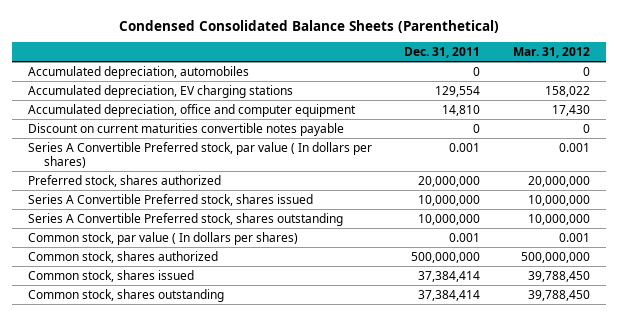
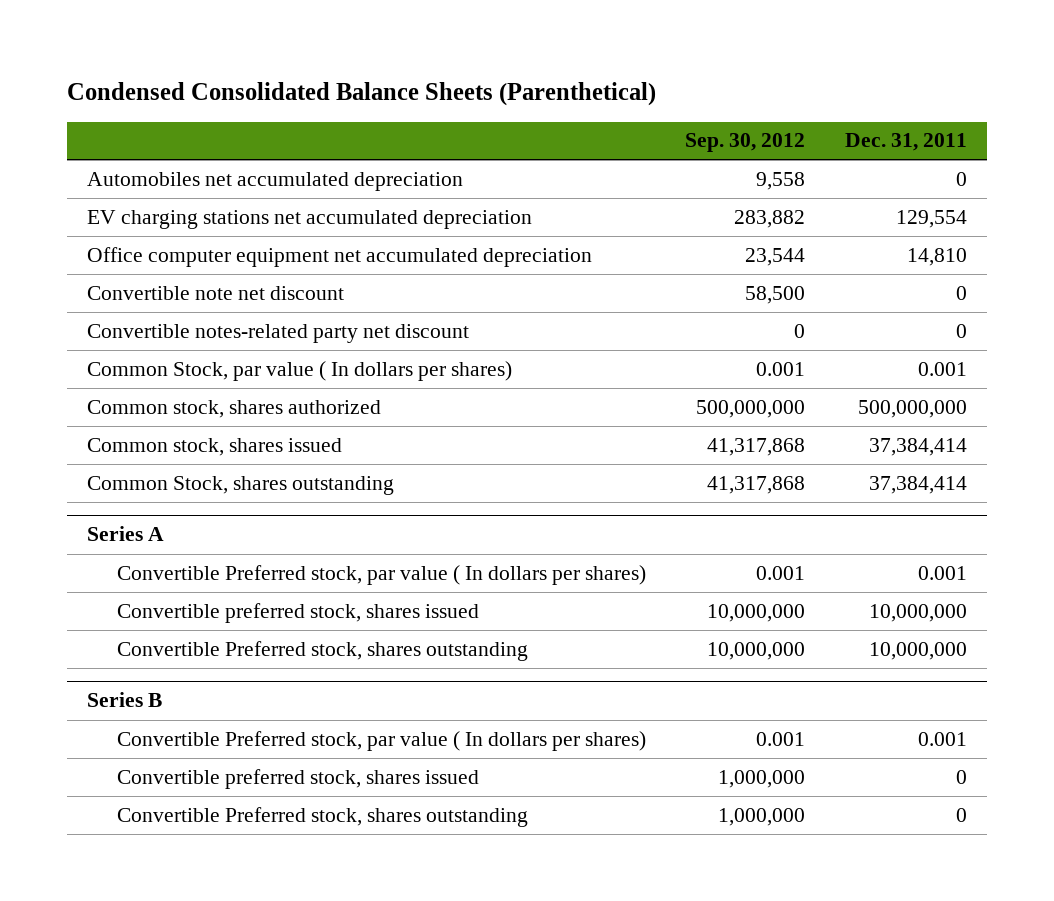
[512,47,590,59] Mar. 31, 2012 -> none
none -> [685,133,806,153] Sep. 30, 2012
[28,141,373,168] Series A Convertible Preferred stock, par value ( In dollars per shares) -> none
[28,174,222,187] Preferred stock, shares authorized -> none
[28,193,314,206] Series A Convertible Preferred stock, shares issued -> none
[28,212,344,226] Series A Convertible Preferred stock, shares outstanding -> none
[28,65,250,79] Accumulated depreciation, automobiles -> [86,171,463,191] Automobiles net accumulated depreciation
[28,84,294,98] Accumulated depreciation, EV charging stations -> [86,209,532,229] EV charging stations net accumulated depreciation
[28,103,357,117] Accumulated depreciation, office and computer equipment -> [86,246,592,267] Office computer equipment net accumulated depreciation
none -> [86,285,344,300] Convertible note net discount
[28,122,345,136] Discount on current maturities convertible notes payable -> [86,323,469,343] Convertible notes-related party net discount
[28,231,299,245] Common stock, par value ( In dollars per shares) -> [86,360,512,381] Common Stock, par value ( In dollars per shares)
[28,288,225,302] Common stock, shares outstanding -> [86,475,394,495] Common Stock, shares outstanding
none -> [86,526,164,542] Series A
none -> [116,564,646,585] Convertible Preferred stock, par value ( In dollars per shares)
none -> [116,602,479,623] Convertible preferred stock, shares issued
none -> [116,640,528,661] Convertible Preferred stock, shares outstanding
none -> [86,692,162,708] Series B
none -> [116,730,646,751] Convertible Preferred stock, par value ( In dollars per shares)
none -> [116,768,479,789] Convertible preferred stock, shares issued
none -> [116,806,528,827] Convertible Preferred stock, shares outstanding

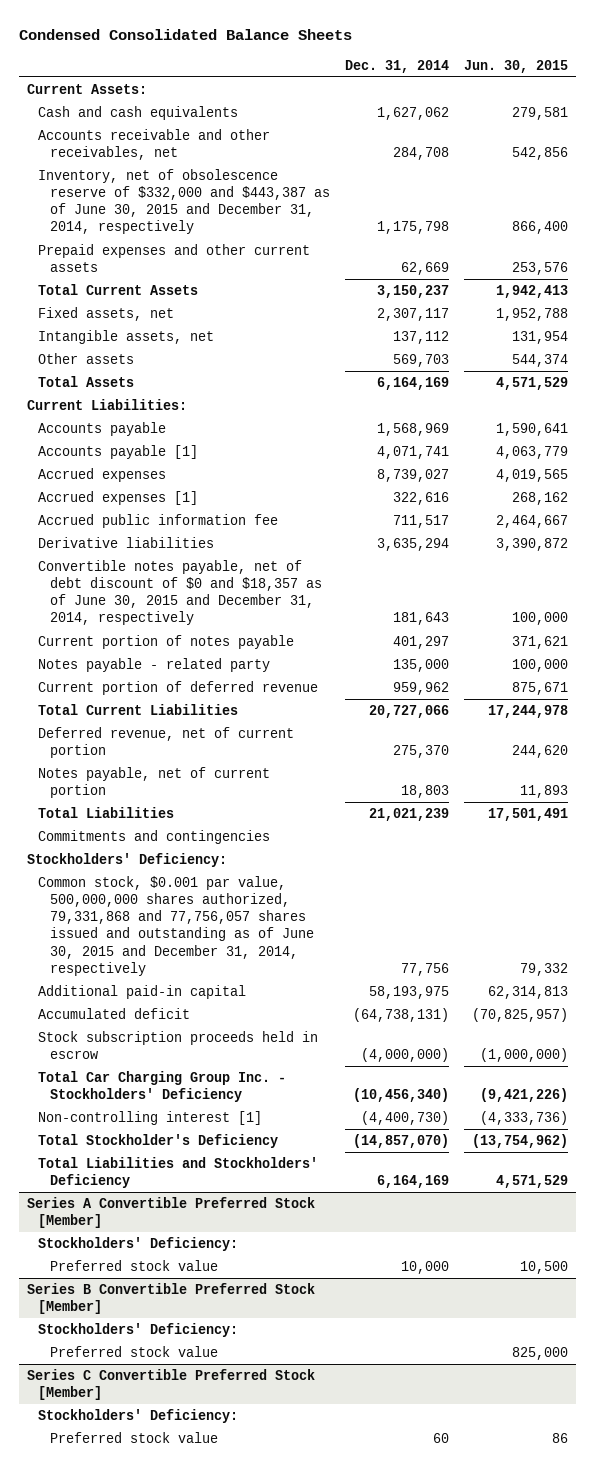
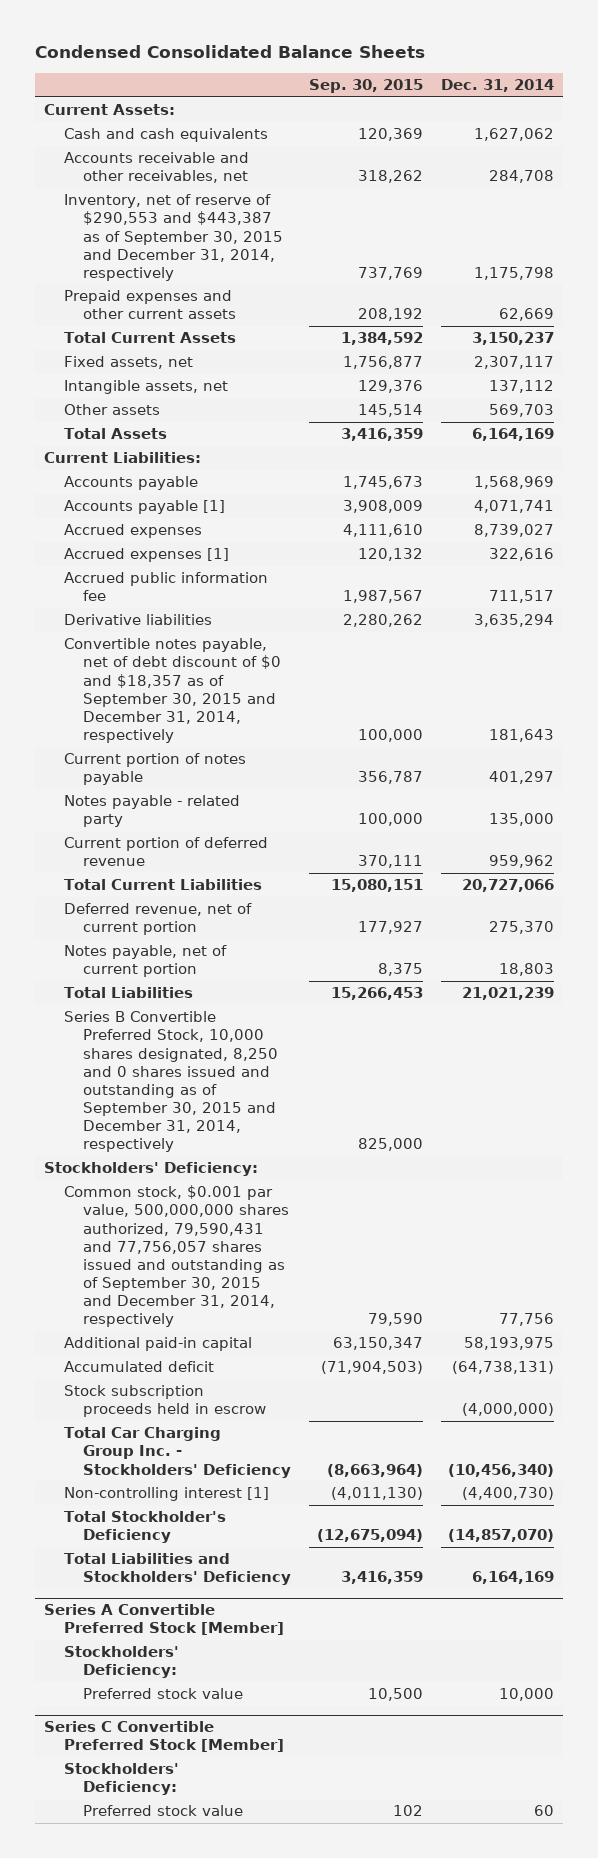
[464,59,569,73] Jun. 30, 2015 -> none
none -> [309,78,424,93] Sep. 30, 2015
[38,169,330,235] Inventory, net of obsolescence reserve of $332,000 and $443,387 as of June 30, 2015 and December 31, 2014, respectively -> [63,194,284,281] Inventory, net of reserve of $290,553 and $443,387 as of September 30, 2015 and December 31, 2014, respectively
[38,560,322,626] Convertible notes payable, net of debt discount of $0 and $18,357 as of June 30, 2015 and December 31, 2014, respectively -> [63,638,282,743] Convertible notes payable, net of debt discount of $0 and $18,357 as of September 30, 2015 and December 31, 2014, respectively
[38,830,271,845] Commitments and contingencies -> none
none -> [63,1011,279,1153] Series B Convertible Preferred Stock, 10,000 shares designated, 8,250 and 0 shares issued and outstanding as of September 30, 2015 and December 31, 2014, respectively
[38,876,314,976] Common stock, $0.001 par value, 500,000,000 shares authorized, 79,331,868 and 77,756,057 shares issued and outstanding as of June 30, 2015 and December 31, 2014, respectively -> [63,1185,290,1328] Common stock, $0.001 par value, 500,000,000 shares authorized, 79,590,431 and 77,756,057 shares issued and outstanding as of September 30, 2015 and December 31, 2014, respectively
[26,1283,315,1315] Series B Convertible Preferred Stock [Member] -> none
[38,1323,239,1338] Stockholders' Deficiency: -> none
[49,1346,218,1358] Preferred stock value -> none

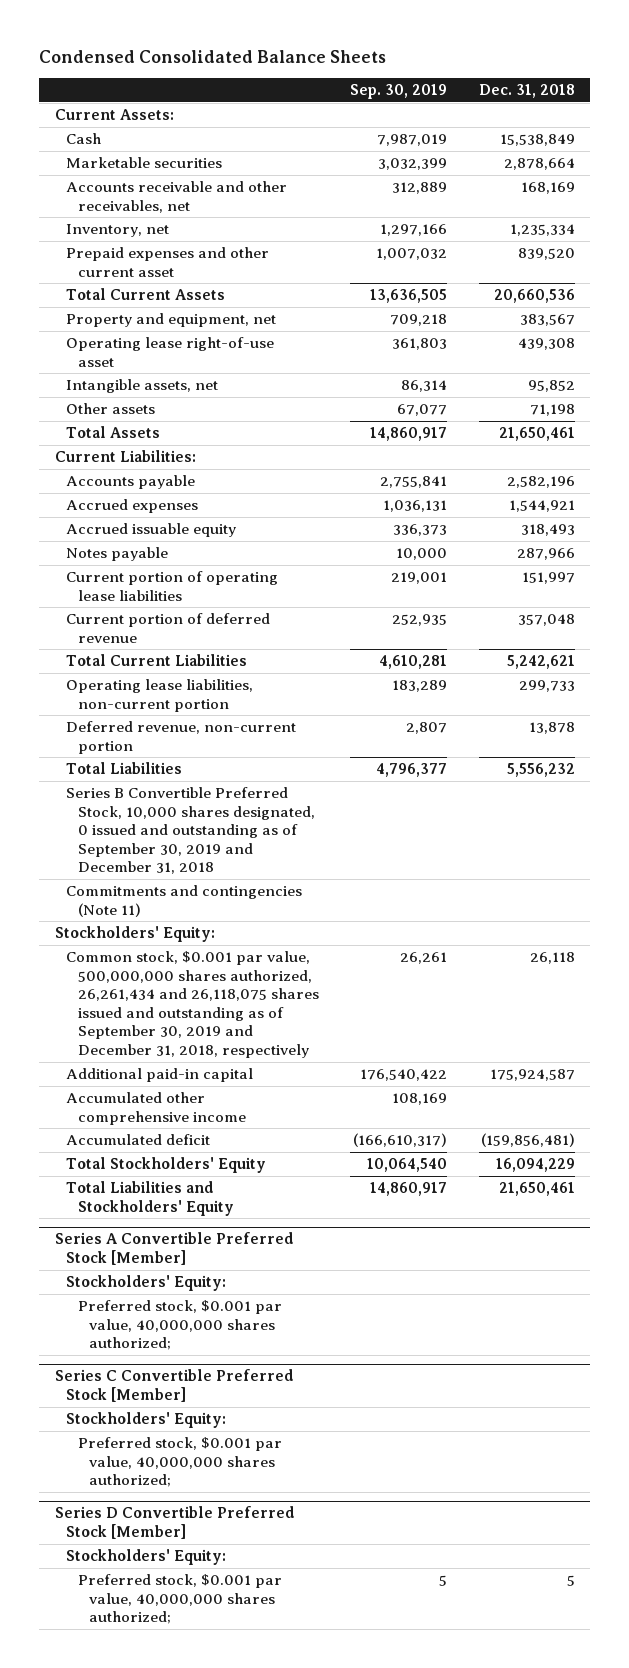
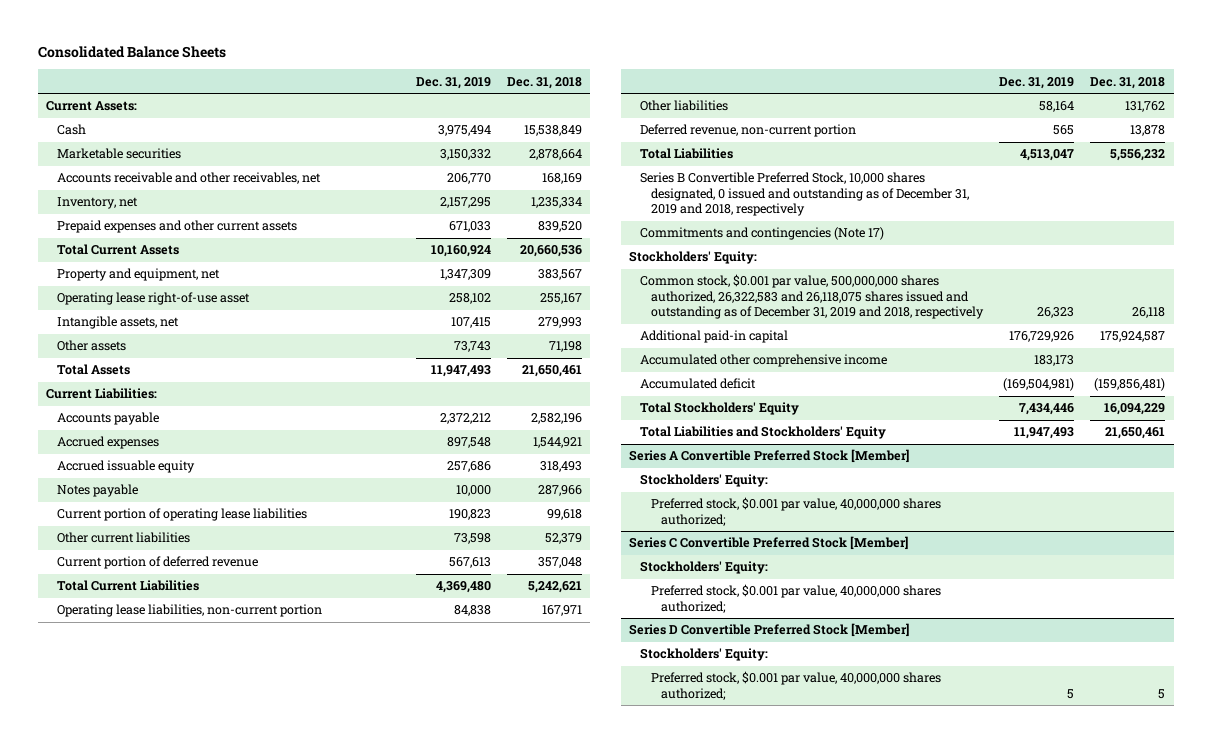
[38,49,386,63] Condensed Consolidated Balance Sheets -> [37,45,226,58] Consolidated Balance Sheets
[350,84,448,100] Sep. 30, 2019 -> none
none -> [415,76,491,89] Dec. 31, 2019
[66,247,270,277] Prepaid expenses and other current asset -> [56,220,297,234] Prepaid expenses and other current assets
[517,338,575,351] 439,308 -> [539,293,582,305] 255,167
[527,380,575,393] 95,852 -> [537,317,582,329] 279,993
[521,572,575,585] 151,997 -> [546,509,582,521] 99,618
none -> [56,532,190,544] Other current liabilities
[518,680,575,693] 299,733 -> [541,605,582,617] 167,971
none -> [639,100,728,112] Other liabilities
[66,787,315,875] Series B Convertible Preferred Stock, 10,000 shares designated, 0 issued and outstanding as of September 30, 2019 and December 31, 2018 -> [639,172,969,217] Series B Convertible Preferred Stock, 10,000 shares designated, 0 issued and outstanding as of December 31, 2019 and 2018, respectively
[66,885,303,917] Commitments and contingencies (Note 11) -> [639,227,884,241] Commitments and contingencies (Note 17)
[66,951,319,1059] Common stock, $0.001 par value, 500,000,000 shares authorized, 26,261,434 and 26,118,075 shares issued and outstanding as of September 30, 2019 and December 31, 2018, respectively -> [639,274,984,320] Common stock, $0.001 par value, 500,000,000 shares authorized, 26,322,583 and 26,118,075 shares issued and outstanding as of December 31, 2019 and 2018, respectively

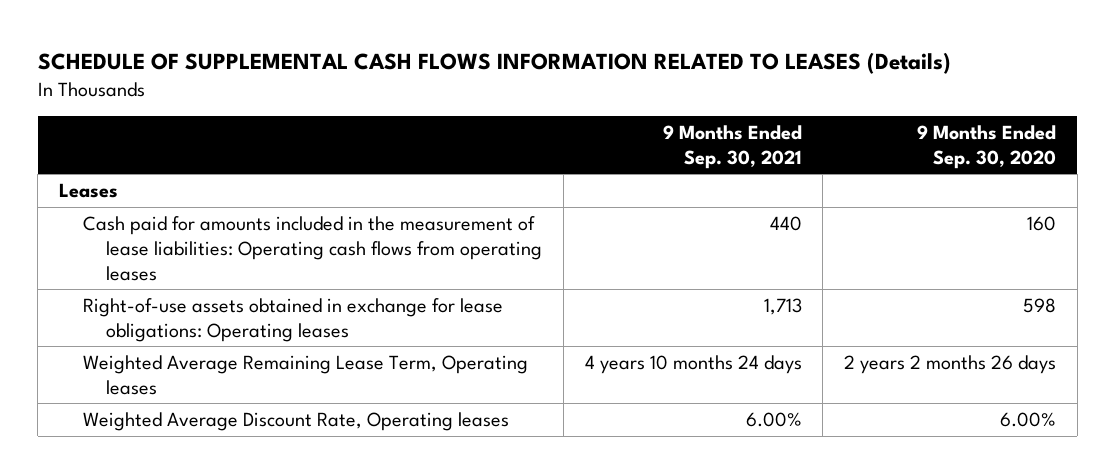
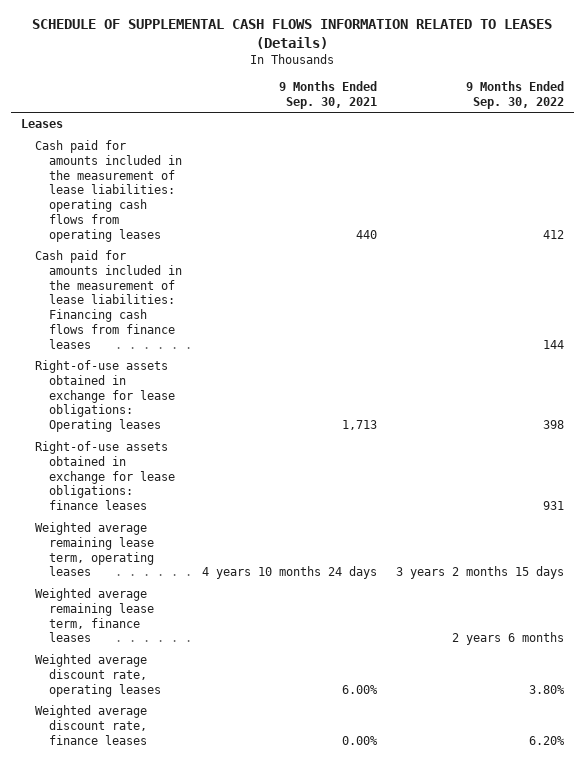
[916,124,1056,169] 9 Months Ended Sep. 30, 2020 -> none
none -> [466,81,565,109] 9 Months Ended Sep. 30, 2022
[82,215,543,281] Cash paid for amounts included in the measurement of lease liabilities: Operating cash flows from operating leases -> [35,140,183,242] Cash paid for amounts included in the measurement of lease liabilities: operating cash flows from operating leases
none -> [35,250,183,349] Cash paid for amounts included in the measurement of lease liabilities: Financing cash flows from finance leases
none -> [35,441,176,511] Right-of-use assets obtained in exchange for lease obligations: finance leases
[82,354,528,395] Weighted Average Remaining Lease Term, Operating leases -> [35,522,155,577] Weighted average remaining lease term, operating leases
none -> [35,588,155,643] Weighted average remaining lease term, finance leases
[82,411,509,431] Weighted Average Discount Rate, Operating leases -> [35,654,162,697] Weighted average discount rate, operating leases
none -> [35,705,148,745] Weighted average discount rate, finance leases

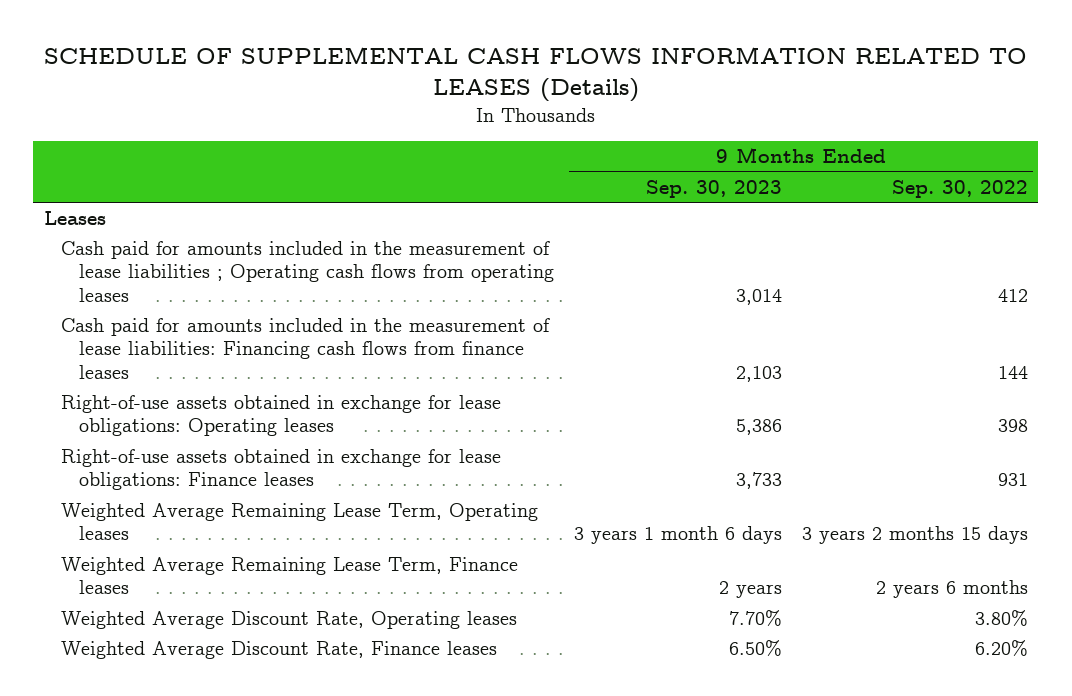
[278,81,377,109] 9 Months Ended Sep. 30, 2021 -> none
none -> [645,179,782,198] Sep. 30, 2023
[35,140,183,242] Cash paid for amounts included in the measurement of lease liabilities: operating cash flows from operating leases -> [61,241,554,302] Cash paid for amounts included in the measurement of lease liabilities ; Operating cash flows from operating leases
[35,441,176,511] Right-of-use assets obtained in exchange for lease obligations: finance leases -> [61,449,502,491] Right-of-use assets obtained in exchange for lease obligations: Finance leases
[35,522,155,577] Weighted average remaining lease term, operating leases -> [61,503,539,541] Weighted Average Remaining Lease Term, Operating leases
[35,588,155,643] Weighted average remaining lease term, finance leases -> [61,557,519,595] Weighted Average Remaining Lease Term, Finance leases
[35,654,162,697] Weighted average discount rate, operating leases -> [61,611,518,630] Weighted Average Discount Rate, Operating leases
[35,705,148,745] Weighted average discount rate, finance leases -> [61,641,498,660] Weighted Average Discount Rate, Finance leases

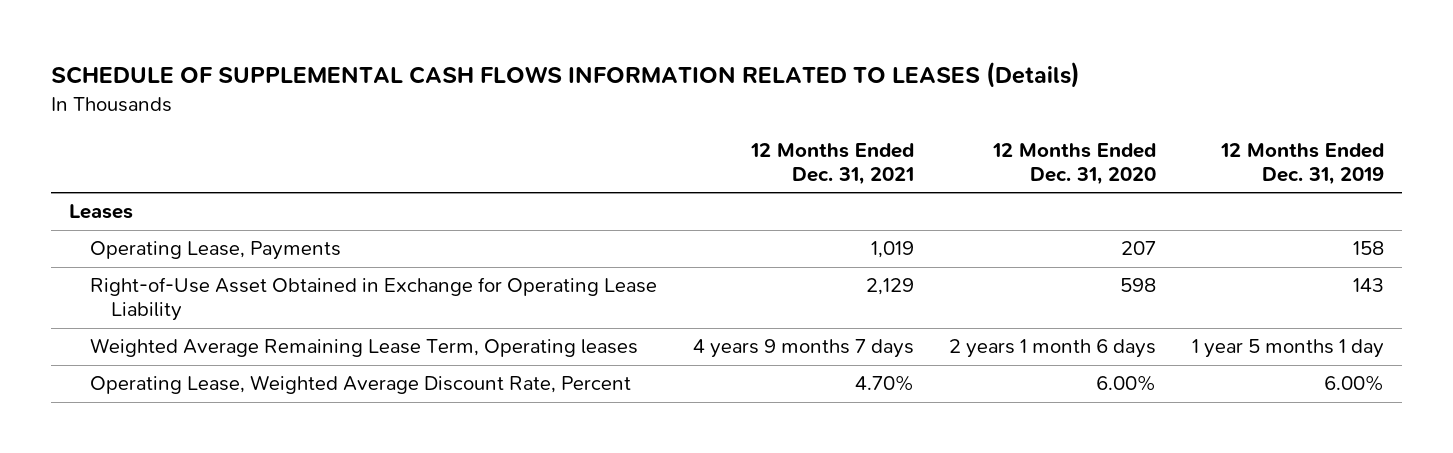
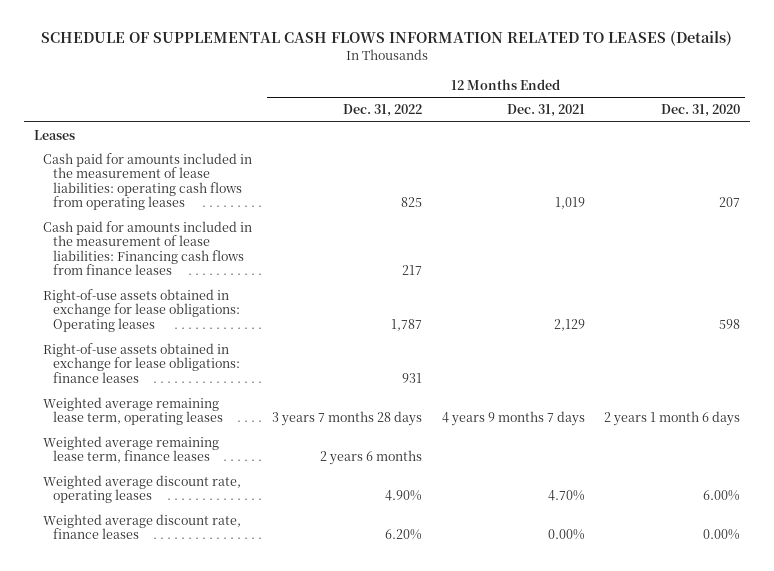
[1220,142,1385,185] 12 Months Ended Dec. 31, 2019 -> none
none -> [342,104,422,118] Dec. 31, 2022
[89,241,341,261] Operating Lease, Payments -> [43,152,253,211] Cash paid for amounts included in the measurement of lease liabilities: operating cash flows from operating leases
none -> [43,220,253,276] Cash paid for amounts included in the measurement of lease liabilities: Financing cash flows from finance leases
[89,277,657,322] Right-of-Use Asset Obtained in Exchange for Operating Lease Liability -> [43,288,240,332] Right-of-use assets obtained in exchange for lease obligations: Operating leases
none -> [43,342,240,383] Right-of-use assets obtained in exchange for lease obligations: finance leases
[89,338,638,358] Weighted Average Remaining Lease Term, Operating leases -> [43,396,223,426] Weighted average remaining lease term, operating leases
none -> [43,435,220,464] Weighted average remaining lease term, finance leases
[89,375,631,395] Operating Lease, Weighted Average Discount Rate, Percent -> [43,474,242,504] Weighted average discount rate, operating leases
none -> [43,513,242,540] Weighted average discount rate, finance leases

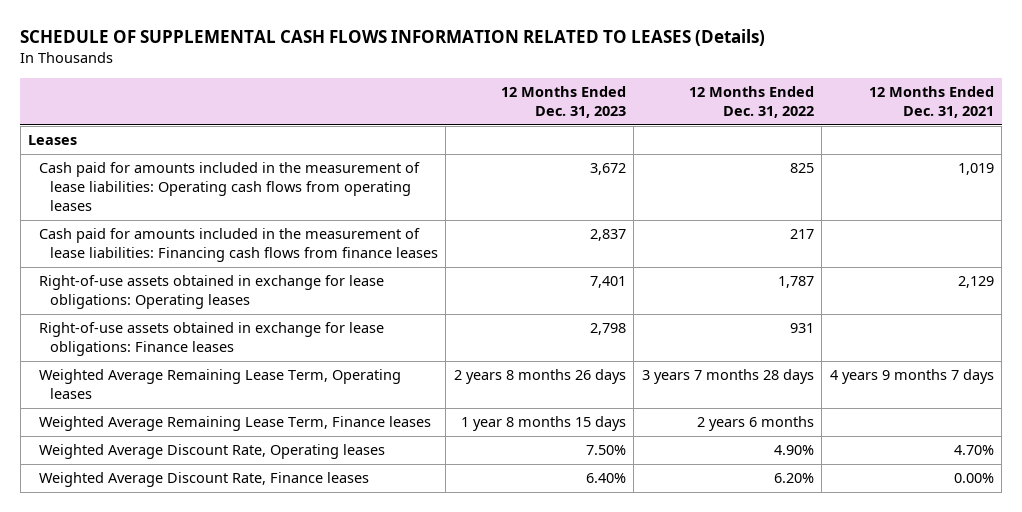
[661,104,741,118] Dec. 31, 2020 -> none
none -> [500,86,626,118] 12 Months Ended Dec. 31, 2023
[43,152,253,211] Cash paid for amounts included in the measurement of lease liabilities: operating cash flows from operating leases -> [39,162,421,212] Cash paid for amounts included in the measurement of lease liabilities: Operating cash flows from operating leases
[43,342,240,383] Right-of-use assets obtained in exchange for lease obligations: finance leases -> [39,322,385,357] Right-of-use assets obtained in exchange for lease obligations: Finance leases
[43,396,223,426] Weighted average remaining lease term, operating leases -> [39,369,402,400] Weighted Average Remaining Lease Term, Operating leases
[43,435,220,464] Weighted average remaining lease term, finance leases -> [39,416,432,432] Weighted Average Remaining Lease Term, Finance leases
[43,474,242,504] Weighted average discount rate, operating leases -> [39,444,386,460] Weighted Average Discount Rate, Operating leases
[43,513,242,540] Weighted average discount rate, finance leases -> [39,472,370,488] Weighted Average Discount Rate, Finance leases

